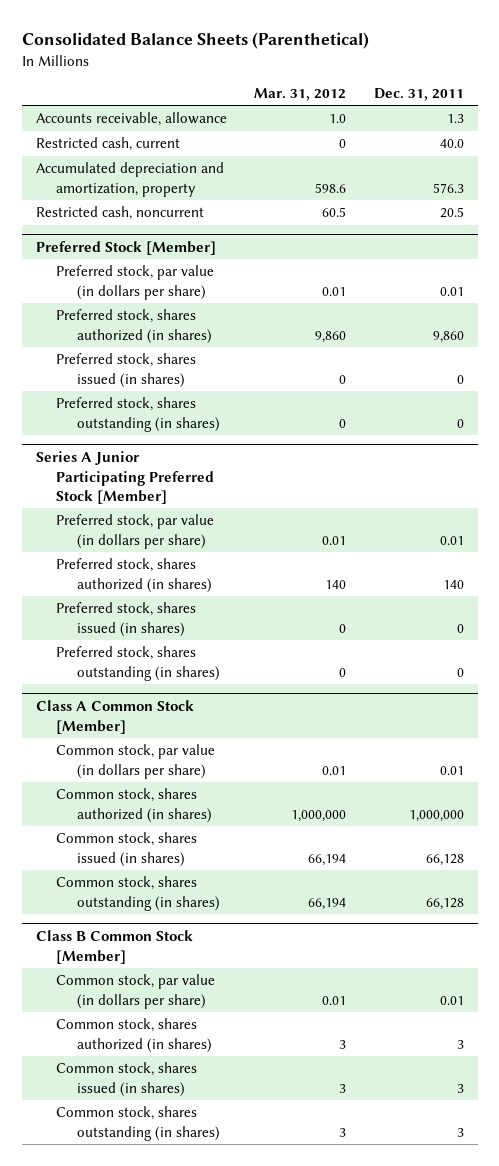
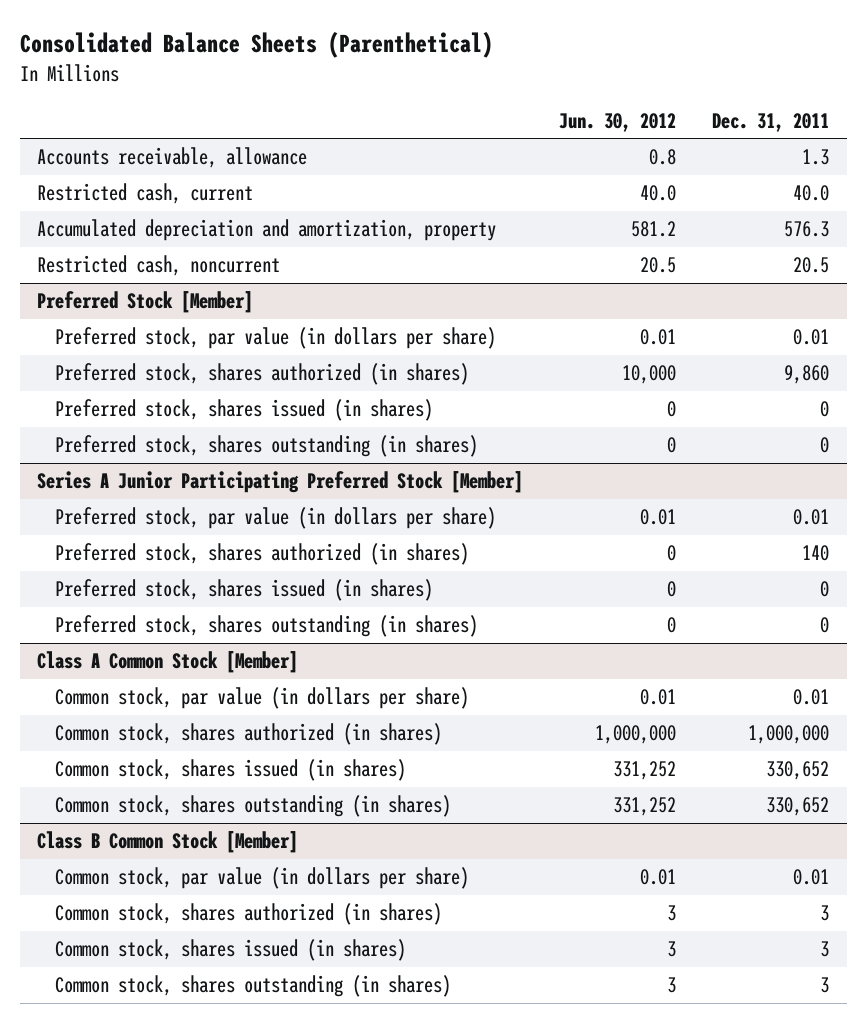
[254,87,347,101] Mar. 31, 2012 -> none
none -> [559,112,677,132] Jun. 30, 2012
[425,853,464,866] 66,128 -> [765,761,829,781] 330,652
[425,897,464,910] 66,128 -> [765,797,829,817] 330,652

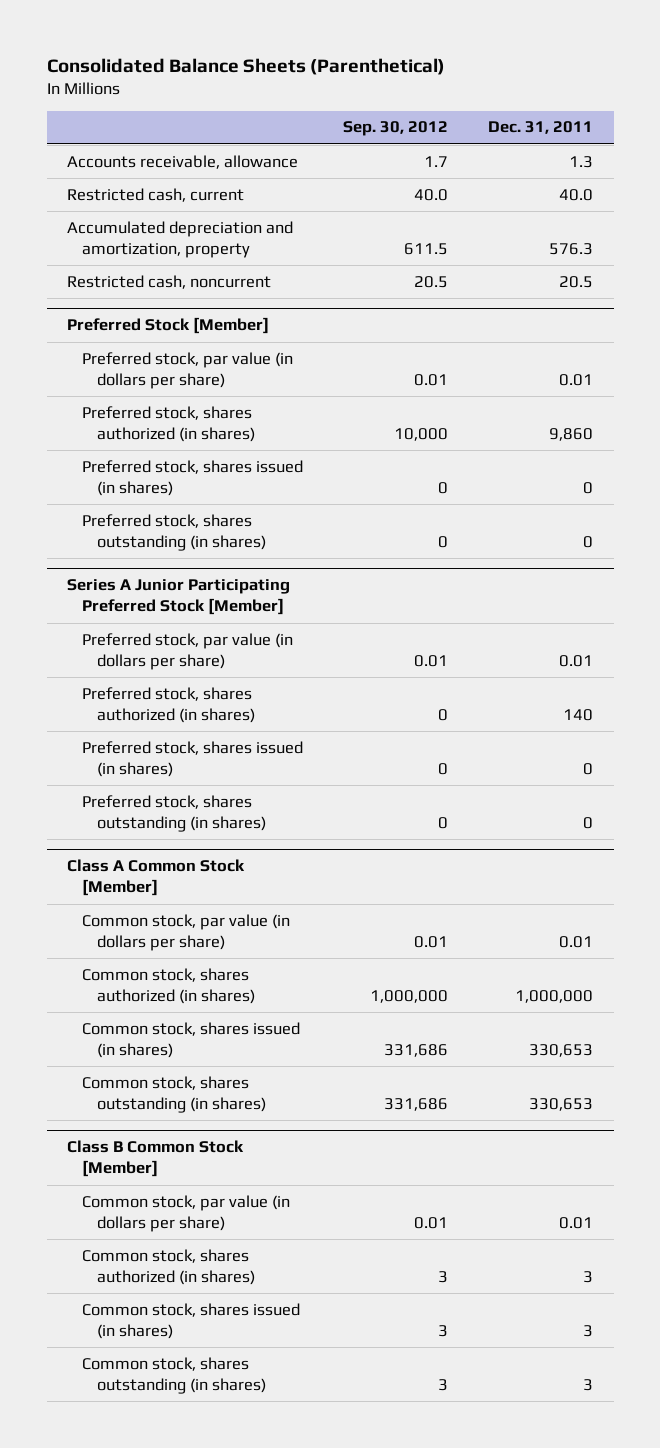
[559,112,677,132] Jun. 30, 2012 -> none
none -> [343,121,449,137] Sep. 30, 2012
[765,761,829,781] 330,652 -> [529,1043,594,1057] 330,653
[765,797,829,817] 330,652 -> [529,1097,594,1111] 330,653

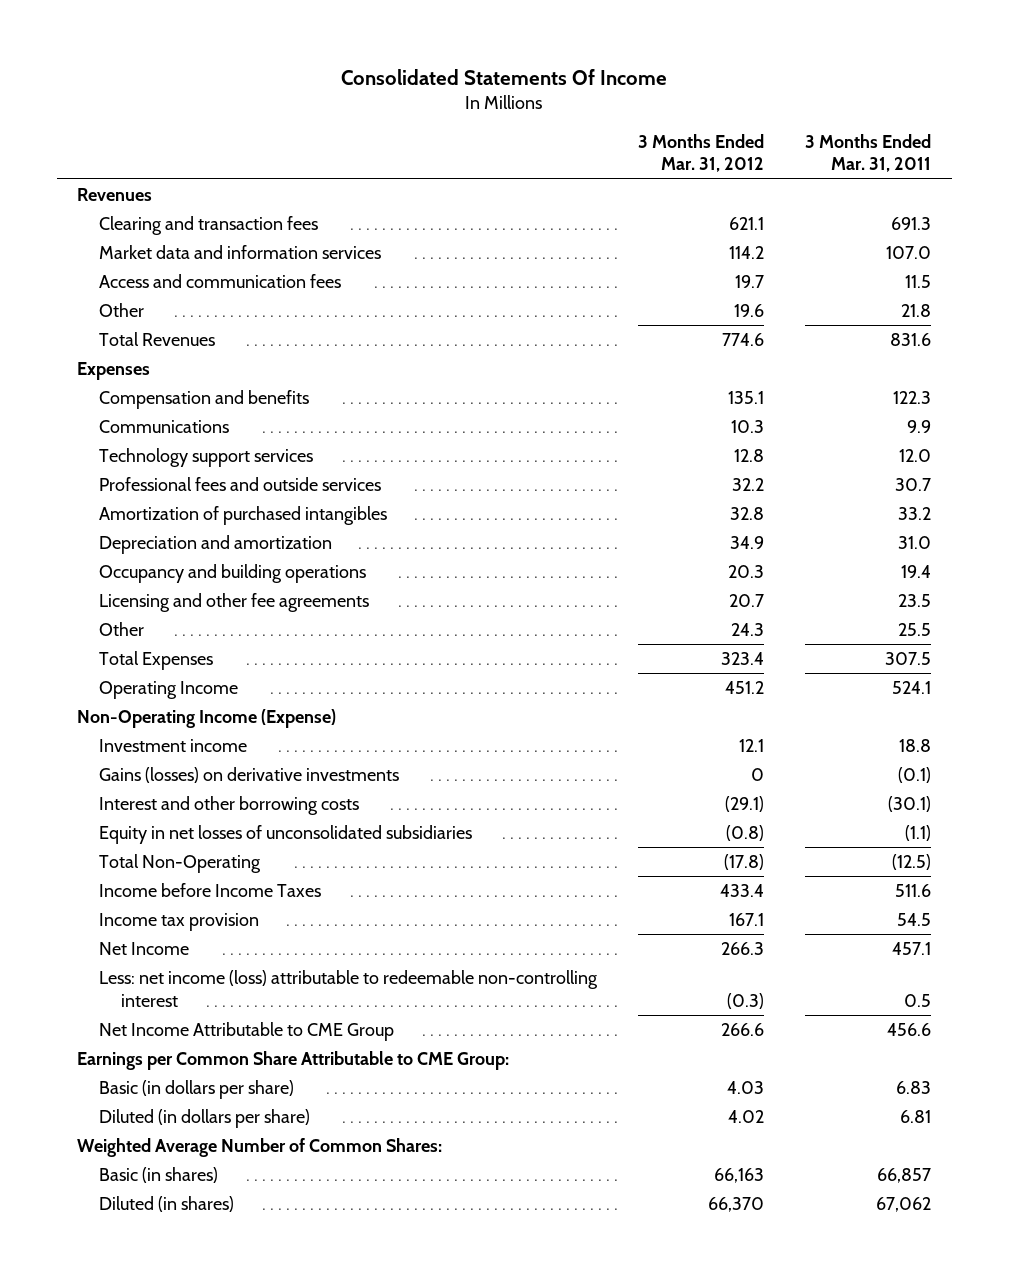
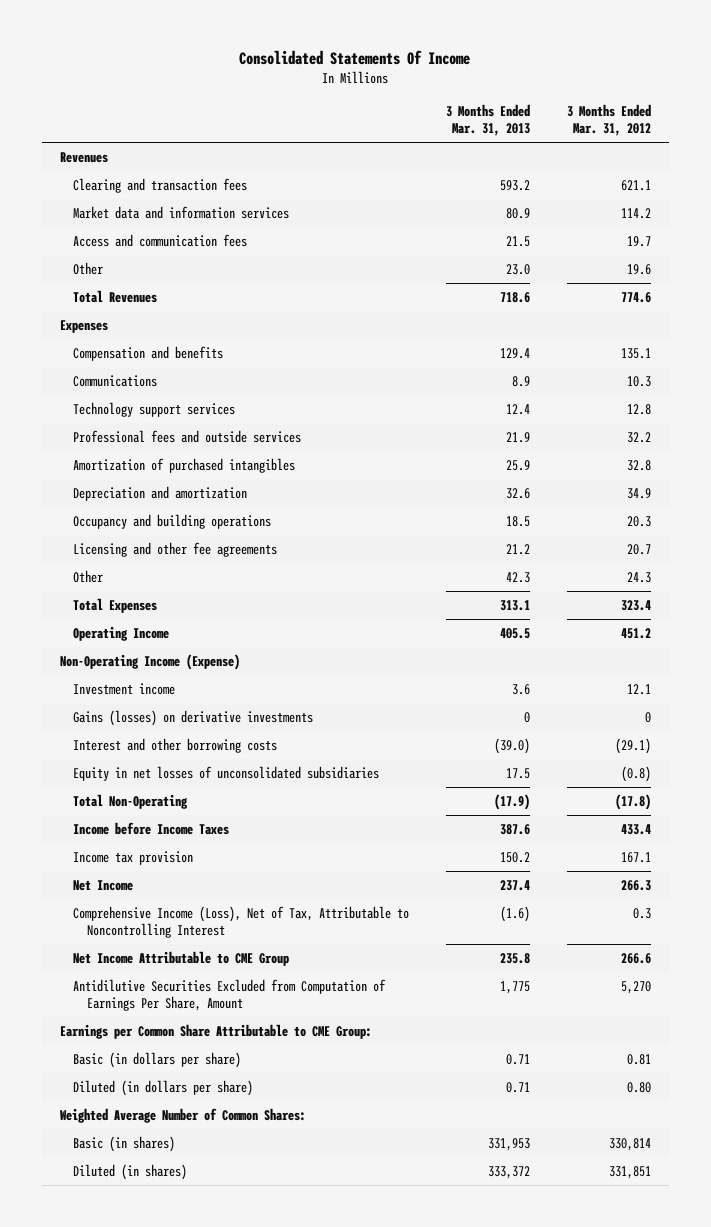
[805,133,932,173] 3 Months Ended Mar. 31, 2011 -> none
none -> [446,104,531,137] 3 Months Ended Mar. 31, 2013
[99,969,599,1007] Less: net income (loss) attributable to redeemable non-controlling interest -> none
none -> [73,905,410,939] Comprehensive Income (Loss), Net of Tax, Attributable to Noncontrolling Interest
none -> [73,978,387,1012] Antidilutive Securities Excluded from Computation of Earnings Per Share, Amount
[727,1080,765,1094] 4.03 -> [627,1053,652,1065] 0.81
[728,1109,765,1123] 4.02 -> [627,1081,652,1093] 0.80
[714,1167,765,1183] 66,163 -> [609,1137,652,1151] 330,814
[708,1196,765,1212] 66,370 -> [609,1165,652,1179] 331,851

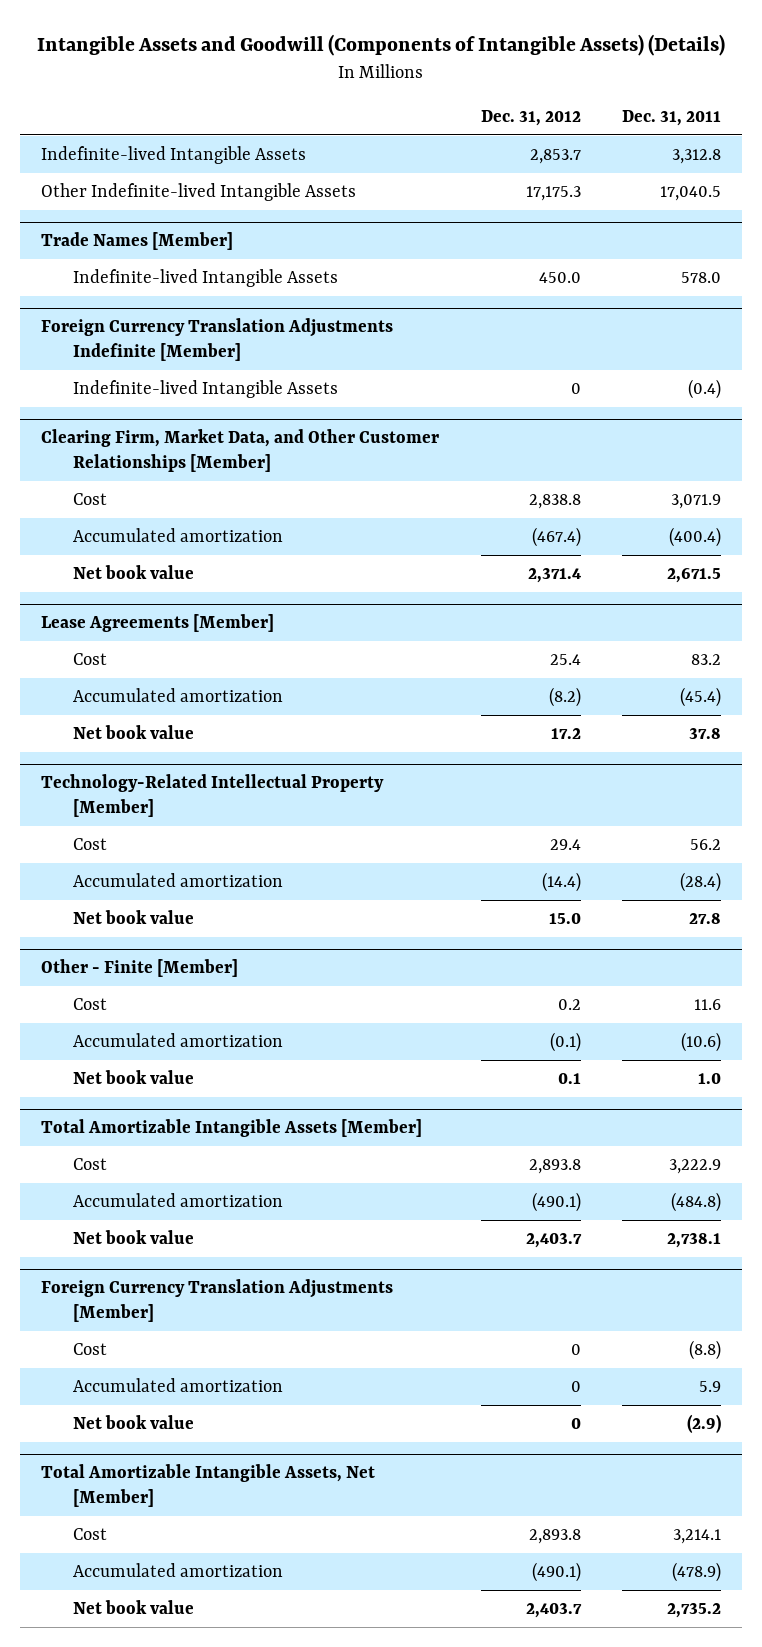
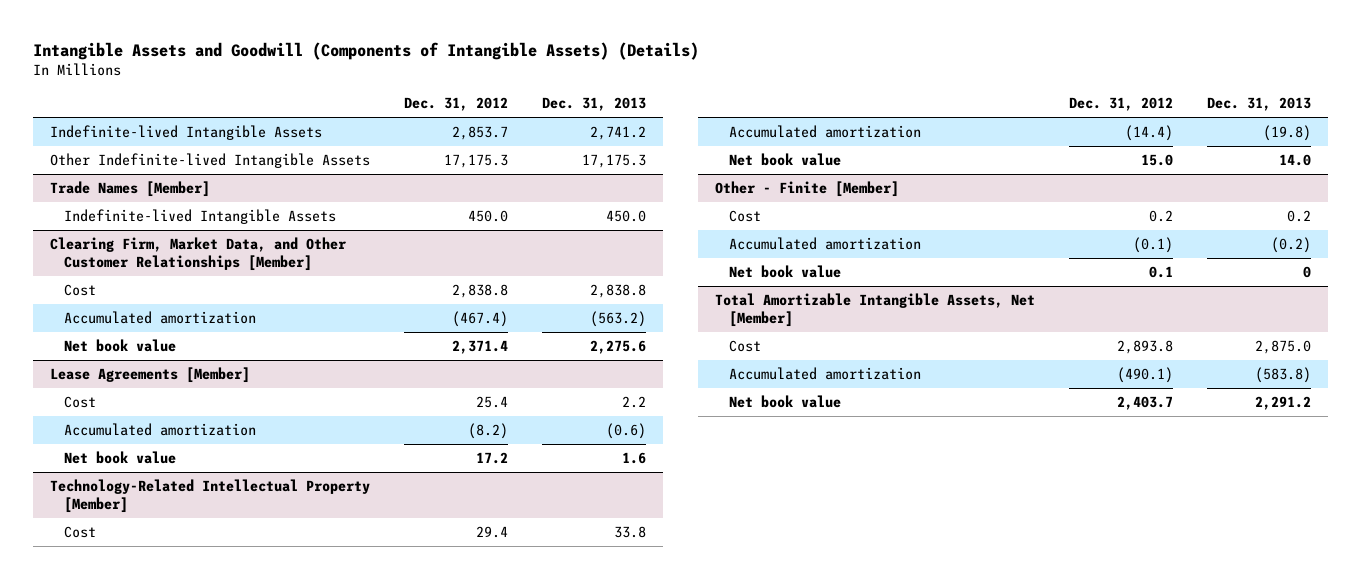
[622,109,722,126] Dec. 31, 2011 -> none
none -> [541,97,646,112] Dec. 31, 2013
[41,318,394,361] Foreign Currency Translation Adjustments Indefinite [Member] -> none
[72,380,338,399] Indefinite-lived Intangible Assets -> none
[41,1119,423,1138] Total Amortizable Intangible Assets [Member] -> none
[72,1158,107,1171] Cost -> none
[72,1193,283,1208] Accumulated amortization -> none
[72,1230,194,1245] Net book value -> none
[41,1279,394,1322] Foreign Currency Translation Adjustments [Member] -> none
[72,1343,107,1356] Cost -> none
[72,1378,283,1393] Accumulated amortization -> none
[72,1415,194,1430] Net book value -> none

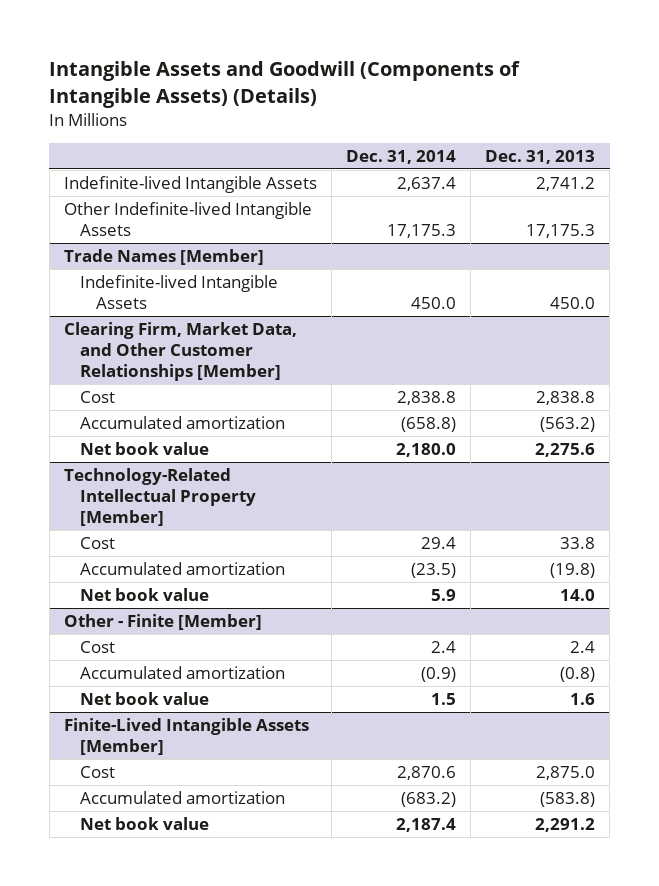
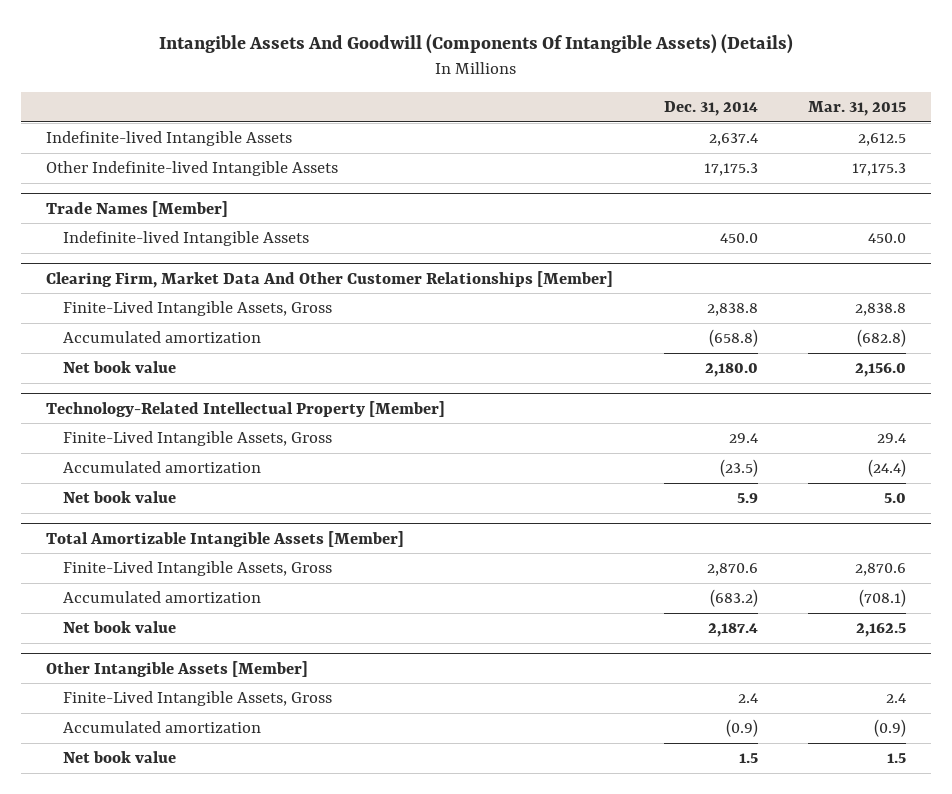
[49,60,521,108] Intangible Assets and Goodwill (Components of Intangible Assets) (Details) -> [159,34,794,55] Intangible Assets And Goodwill (Components Of Intangible Assets) (Details)
[484,150,595,165] Dec. 31, 2013 -> none
none -> [808,101,907,117] Mar. 31, 2015
[63,321,297,382] Clearing Firm, Market Data, and Other Customer Relationships [Member] -> [46,270,614,288] Clearing Firm, Market Data And Other Customer Relationships [Member]
[80,390,116,403] Cost -> [62,300,332,316] Finite-Lived Intangible Assets, Gross
[80,536,116,549] Cost -> [62,430,332,446] Finite-Lived Intangible Assets, Gross
[63,613,262,630] Other - Finite [Member] -> none
[80,640,116,653] Cost -> none
[80,665,286,679] Accumulated amortization -> none
[80,691,210,705] Net book value -> none
[63,717,309,756] Finite-Lived Intangible Assets [Member] -> [46,530,405,547] Total Amortizable Intangible Assets [Member]
[80,765,116,778] Cost -> [62,560,332,576] Finite-Lived Intangible Assets, Gross
none -> [46,660,309,677] Other Intangible Assets [Member]
none -> [62,690,332,706] Finite-Lived Intangible Assets, Gross
none -> [62,720,261,733] Accumulated amortization
none -> [62,750,176,763] Net book value

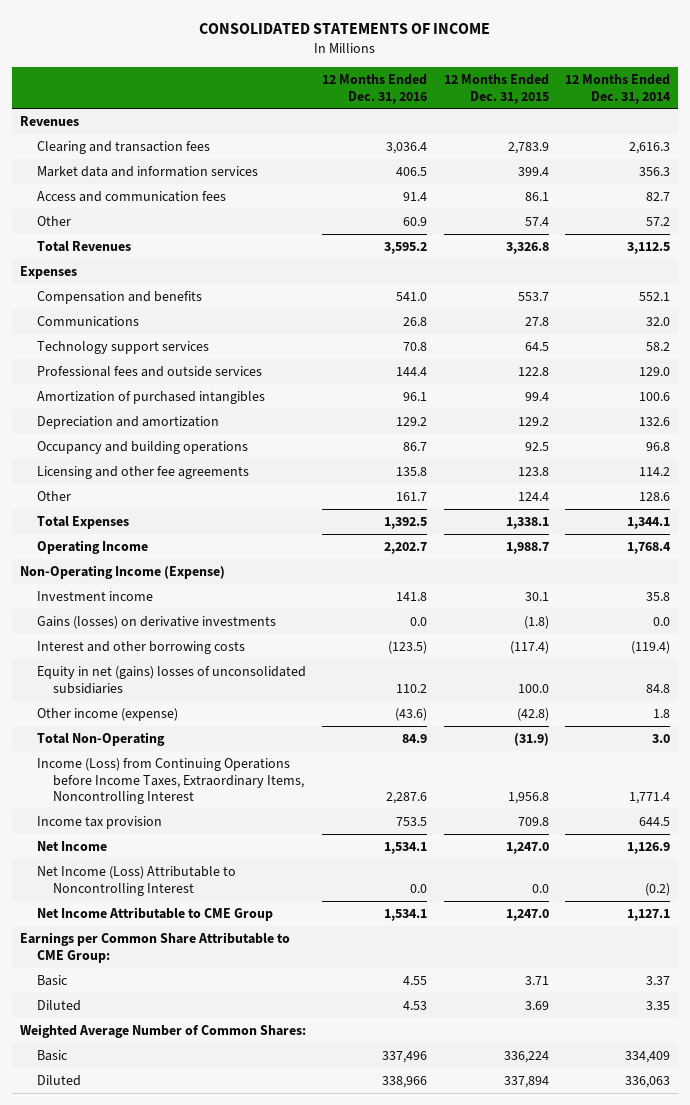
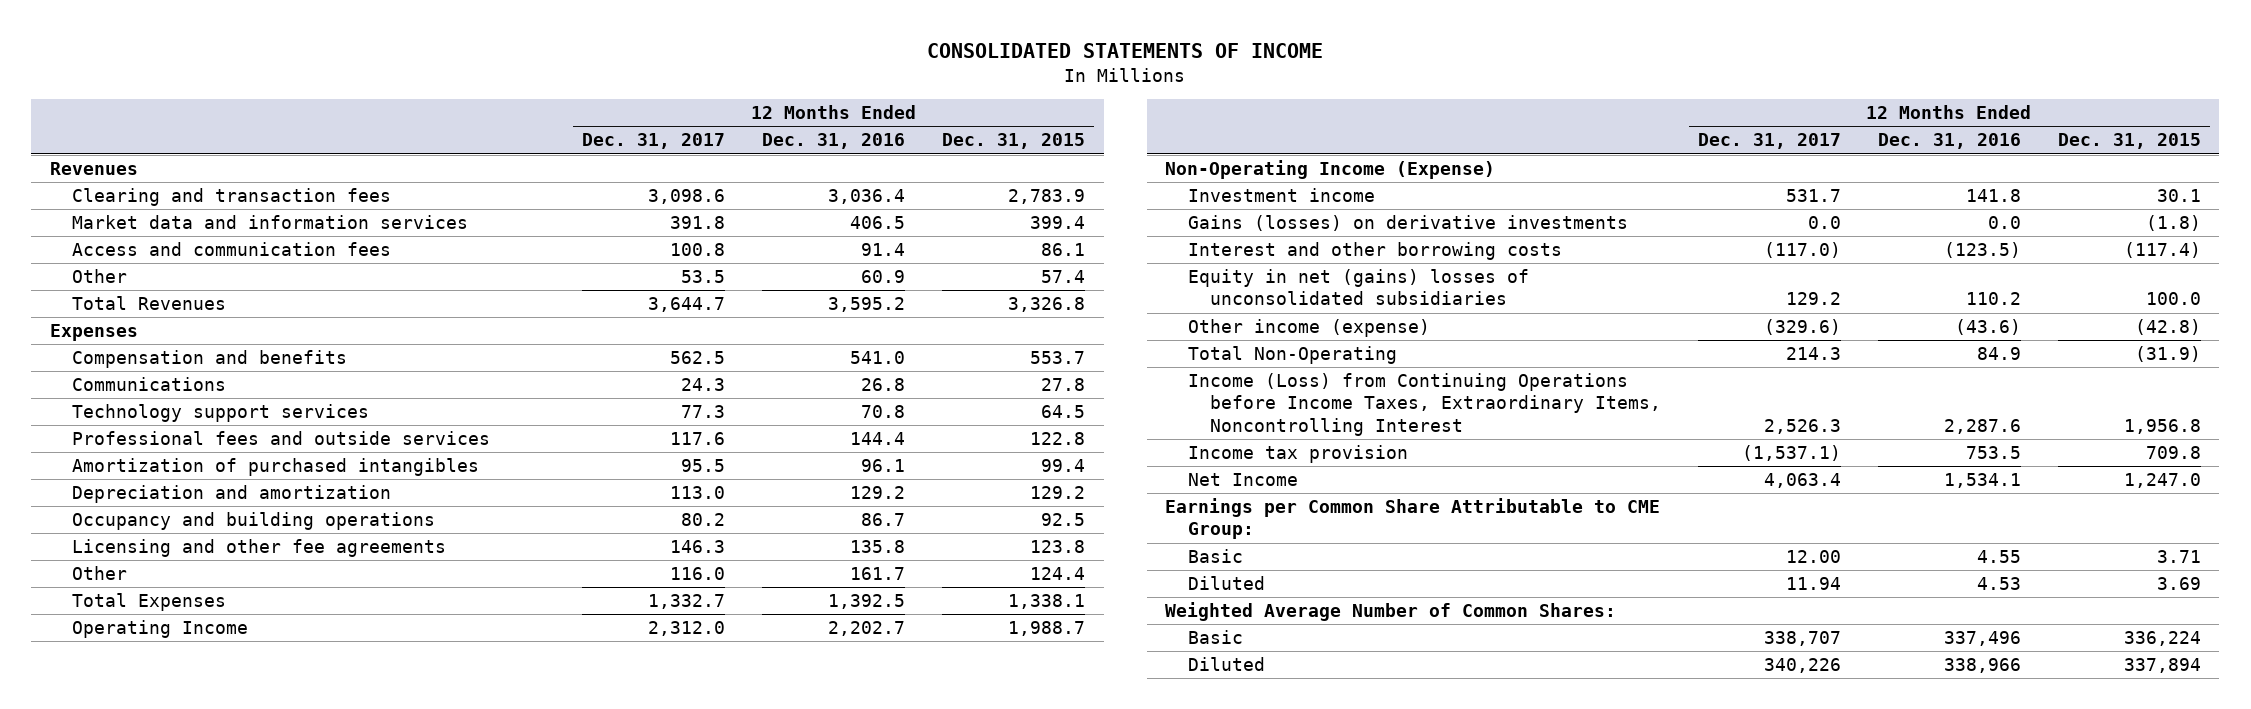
[564,73,671,104] 12 Months Ended Dec. 31, 2014 -> none
none -> [582,133,726,150] Dec. 31, 2017
[36,866,236,896] Net Income (Loss) Attributable to Noncontrolling Interest -> none
[36,907,273,922] Net Income Attributable to CME Group -> none

